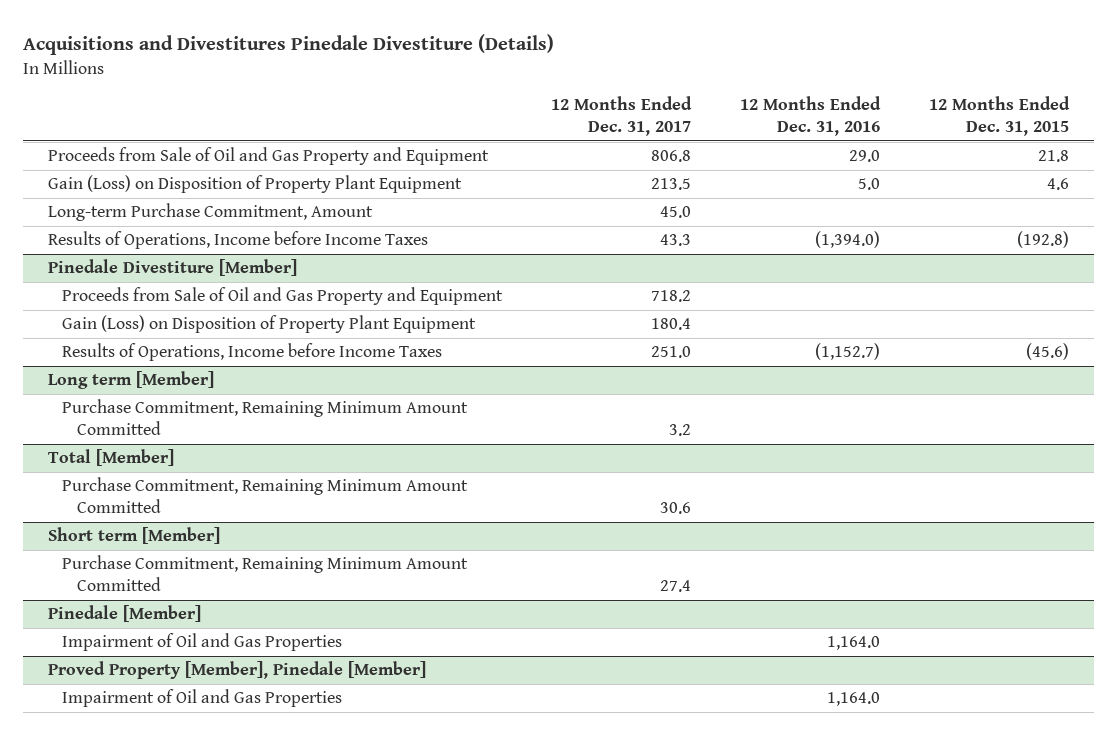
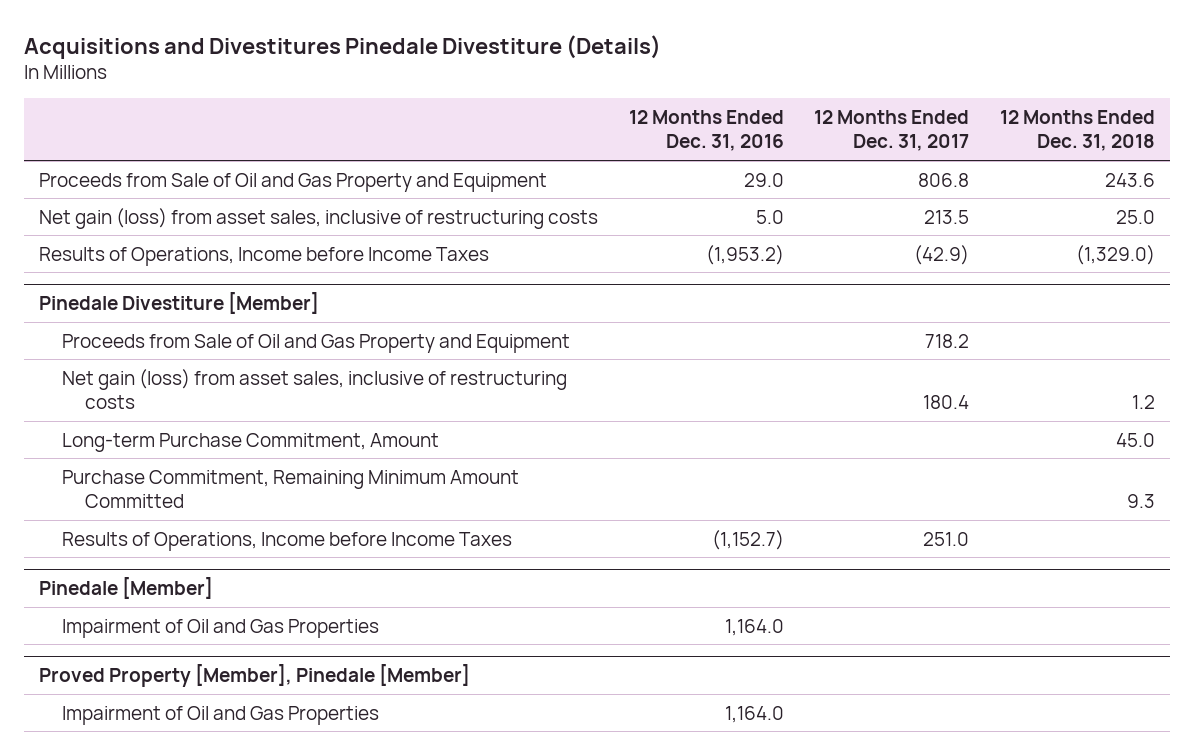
[929,96,1071,137] 12 Months Ended Dec. 31, 2015 -> none
none -> [999,109,1155,152] 12 Months Ended Dec. 31, 2018
[47,203,373,222] Long-term Purchase Commitment, Amount -> none
[47,175,462,194] Gain (Loss) on Disposition of Property Plant Equipment -> [39,207,599,229] Net gain (loss) from asset sales, inclusive of restructuring costs
[660,234,692,247] 43.3 -> [914,244,970,265] (42.9)
[815,231,881,249] (1,394.0) -> [705,244,784,265] (1,953.2)
[62,315,477,334] Gain (Loss) on Disposition of Property Plant Equipment -> [62,368,568,410] Net gain (loss) from asset sales, inclusive of restructuring costs
none -> [62,432,440,452] Long-term Purchase Commitment, Amount
none -> [62,469,520,509] Purchase Commitment, Remaining Minimum Amount Committed
[47,371,214,390] Long term [Member] -> none
[62,399,469,436] Purchase Commitment, Remaining Minimum Amount Committed -> none
[47,449,174,467] Total [Member] -> none
[62,477,469,514] Purchase Commitment, Remaining Minimum Amount Committed -> none
[47,527,220,545] Short term [Member] -> none
[62,555,469,592] Purchase Commitment, Remaining Minimum Amount Committed -> none

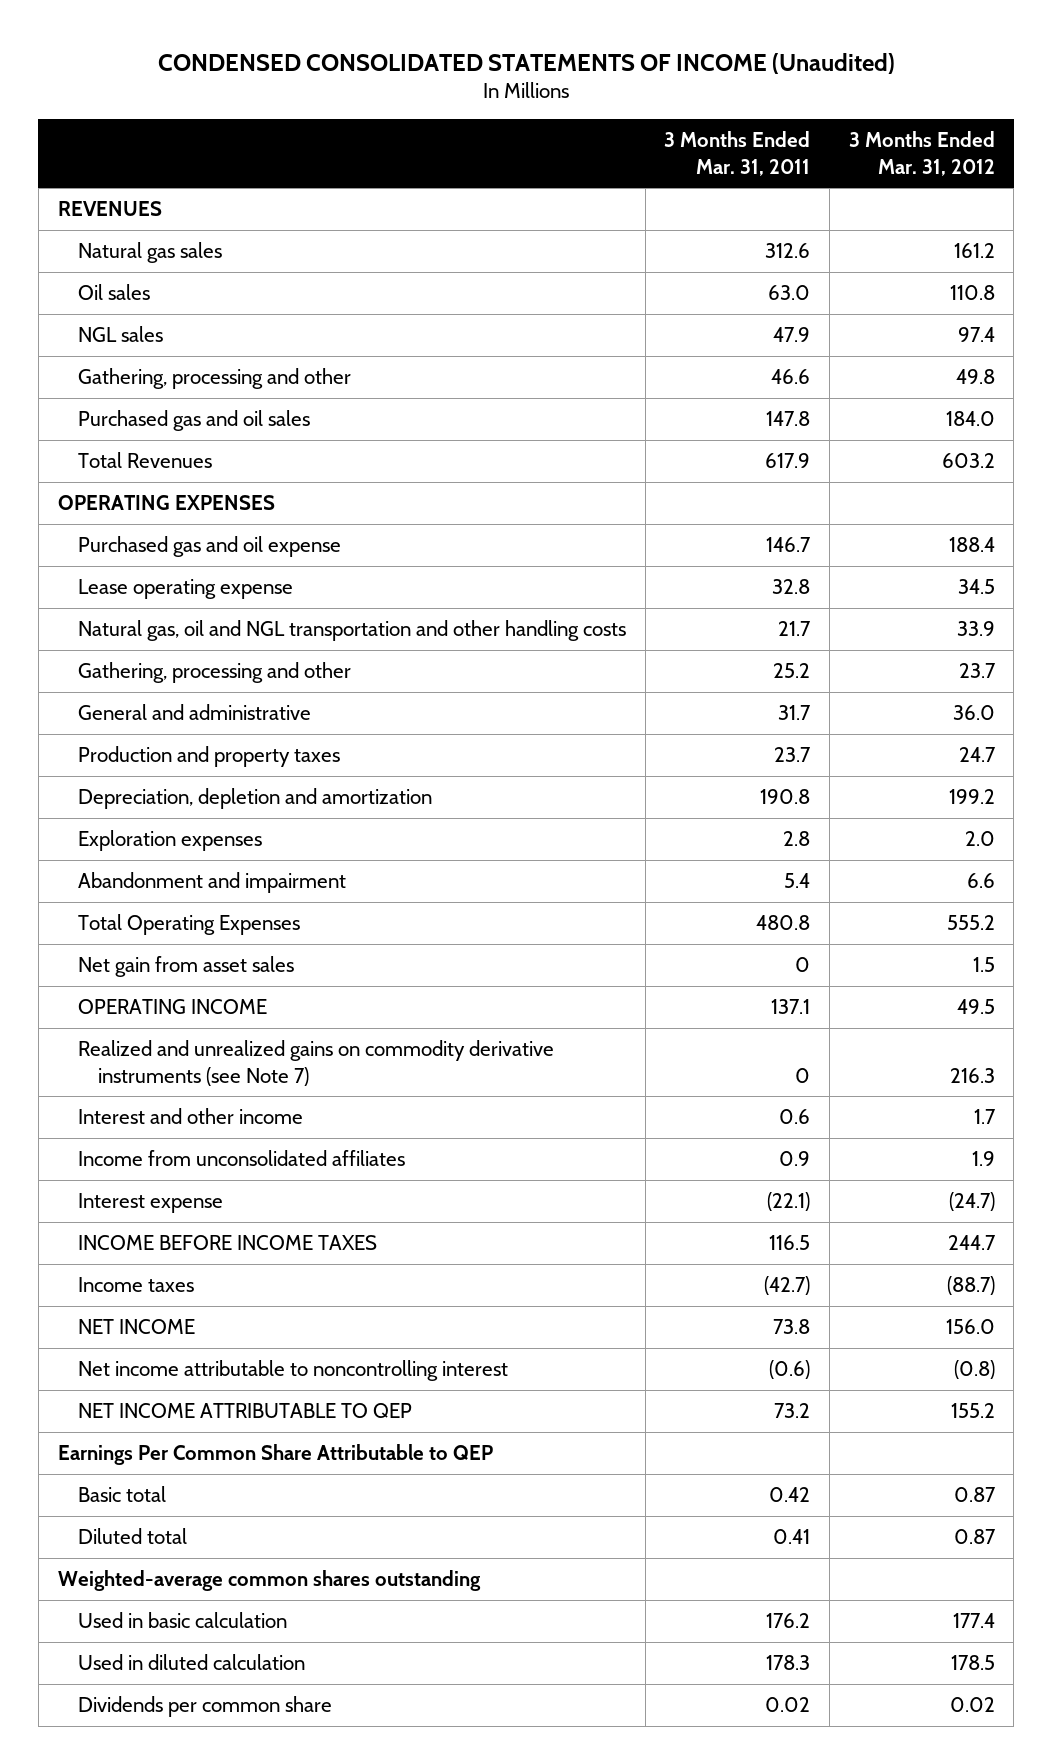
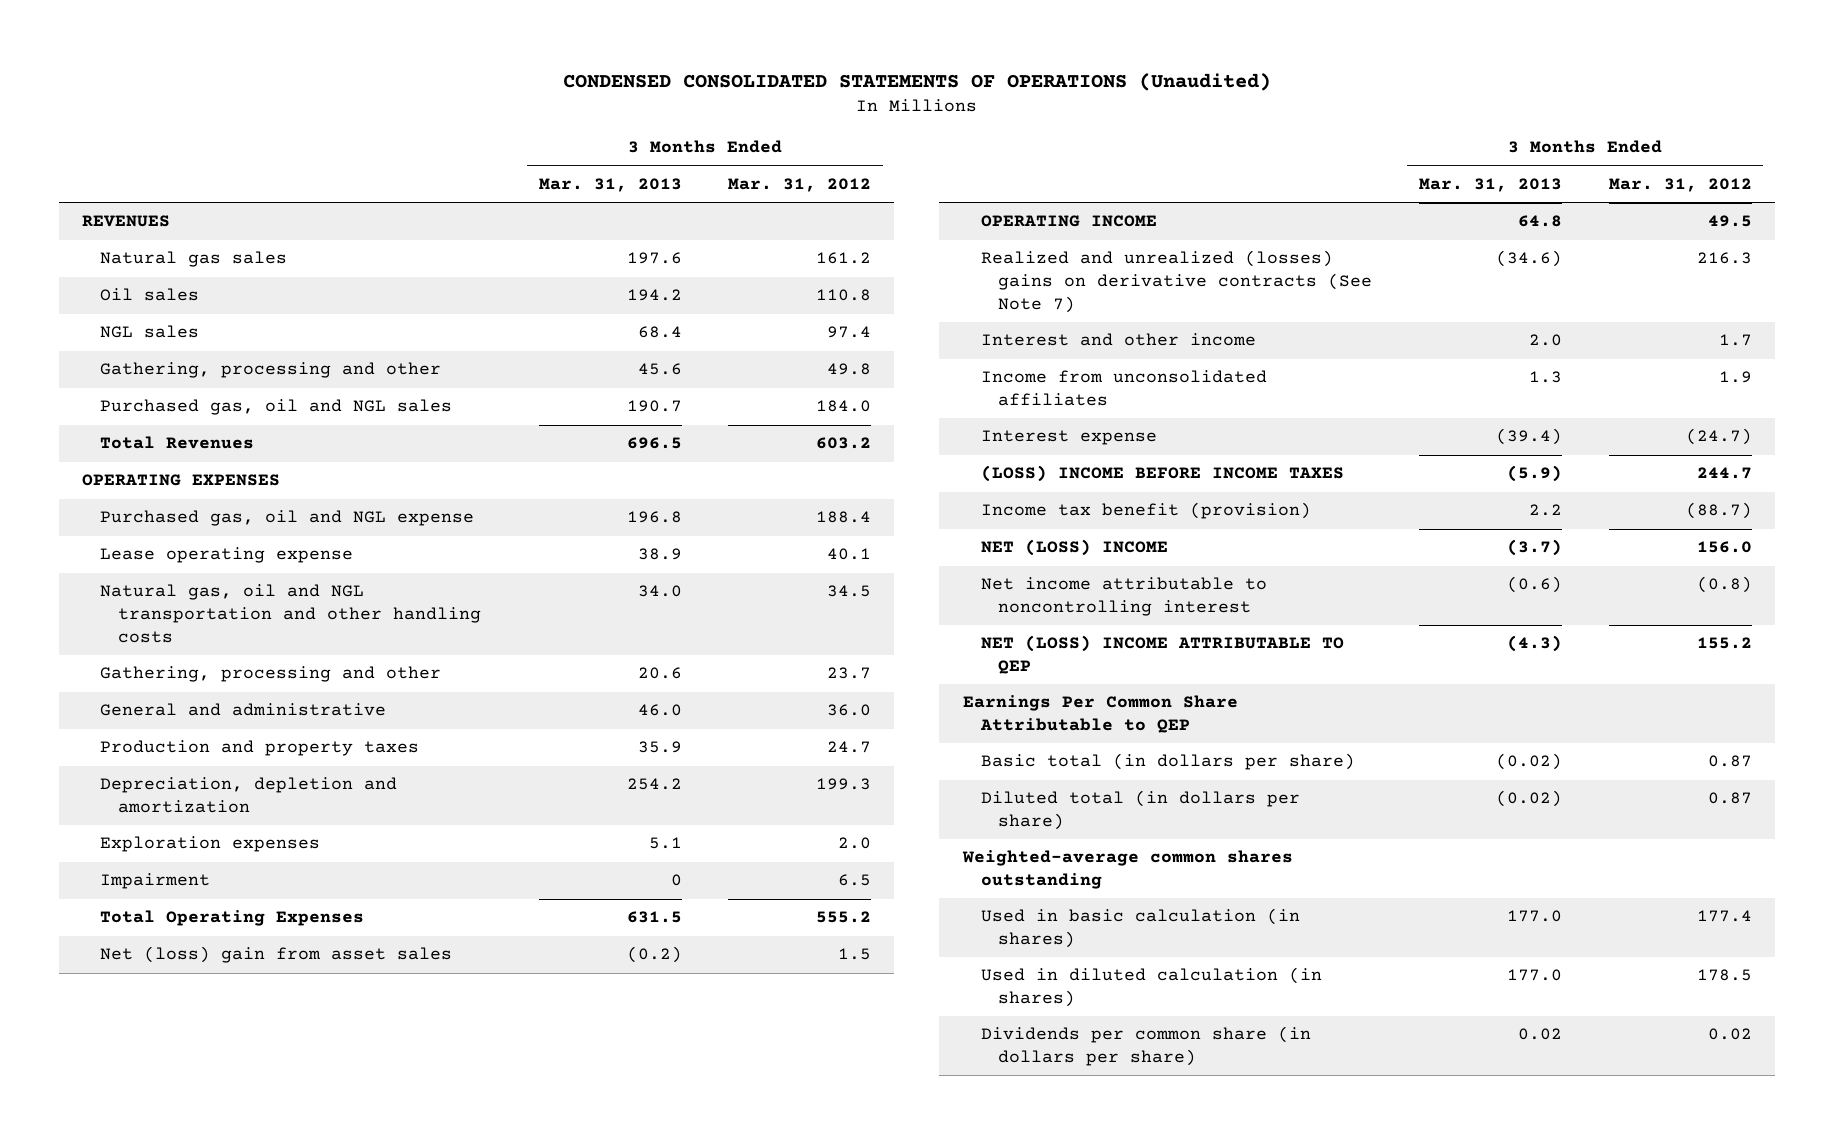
[158,52,896,74] CONDENSED CONSOLIDATED STATEMENTS OF INCOME (Unaudited) -> [562,72,1271,91] CONDENSED CONSOLIDATED STATEMENTS OF OPERATIONS (Unaudited)
[664,131,811,176] 3 Months Ended Mar. 31, 2011 -> none
none -> [538,177,682,192] Mar. 31, 2013
[78,410,311,432] Purchased gas and oil sales -> [100,399,453,416] Purchased gas, oil and NGL sales
[78,536,342,558] Purchased gas and oil expense -> [100,510,475,527] Purchased gas, oil and NGL expense
[957,579,995,595] 34.5 -> [827,548,872,561] 40.1
[956,621,995,637] 33.9 -> [827,585,872,598] 34.5
[948,789,995,805] 199.2 -> [816,778,872,791] 199.3
[78,872,347,894] Abandonment and impairment -> none
none -> [100,873,211,890] Impairment
[78,956,295,978] Net gain from asset sales -> [100,946,453,964] Net (loss) gain from asset sales
[78,1040,555,1086] Realized and unrealized gains on commodity derivative instruments (see Note 7) -> [980,250,1373,314] Realized and unrealized (losses) gains on derivative contracts (See Note 7)
[78,1235,378,1251] INCOME BEFORE INCOME TAXES -> [980,465,1344,483] (LOSS) INCOME BEFORE INCOME TAXES
[78,1277,195,1293] Income taxes -> [980,502,1311,520] Income tax benefit (provision)
[78,1319,196,1335] NET INCOME -> [980,539,1168,557] NET (LOSS) INCOME
[78,1403,413,1419] NET INCOME ATTRIBUTABLE TO QEP -> [980,635,1344,675] NET (LOSS) INCOME ATTRIBUTABLE TO QEP
[78,1486,167,1503] Basic total -> [980,753,1355,771] Basic total (in dollars per share)
[78,1528,188,1545] Diluted total -> [980,790,1300,831] Diluted total (in dollars per share)
[78,1612,288,1629] Used in basic calculation -> [980,908,1300,949] Used in basic calculation (in shares)
[78,1654,306,1671] Used in diluted calculation -> [980,967,1322,1008] Used in diluted calculation (in shares)
[78,1696,333,1718] Dividends per common share -> [980,1026,1311,1067] Dividends per common share (in dollars per share)

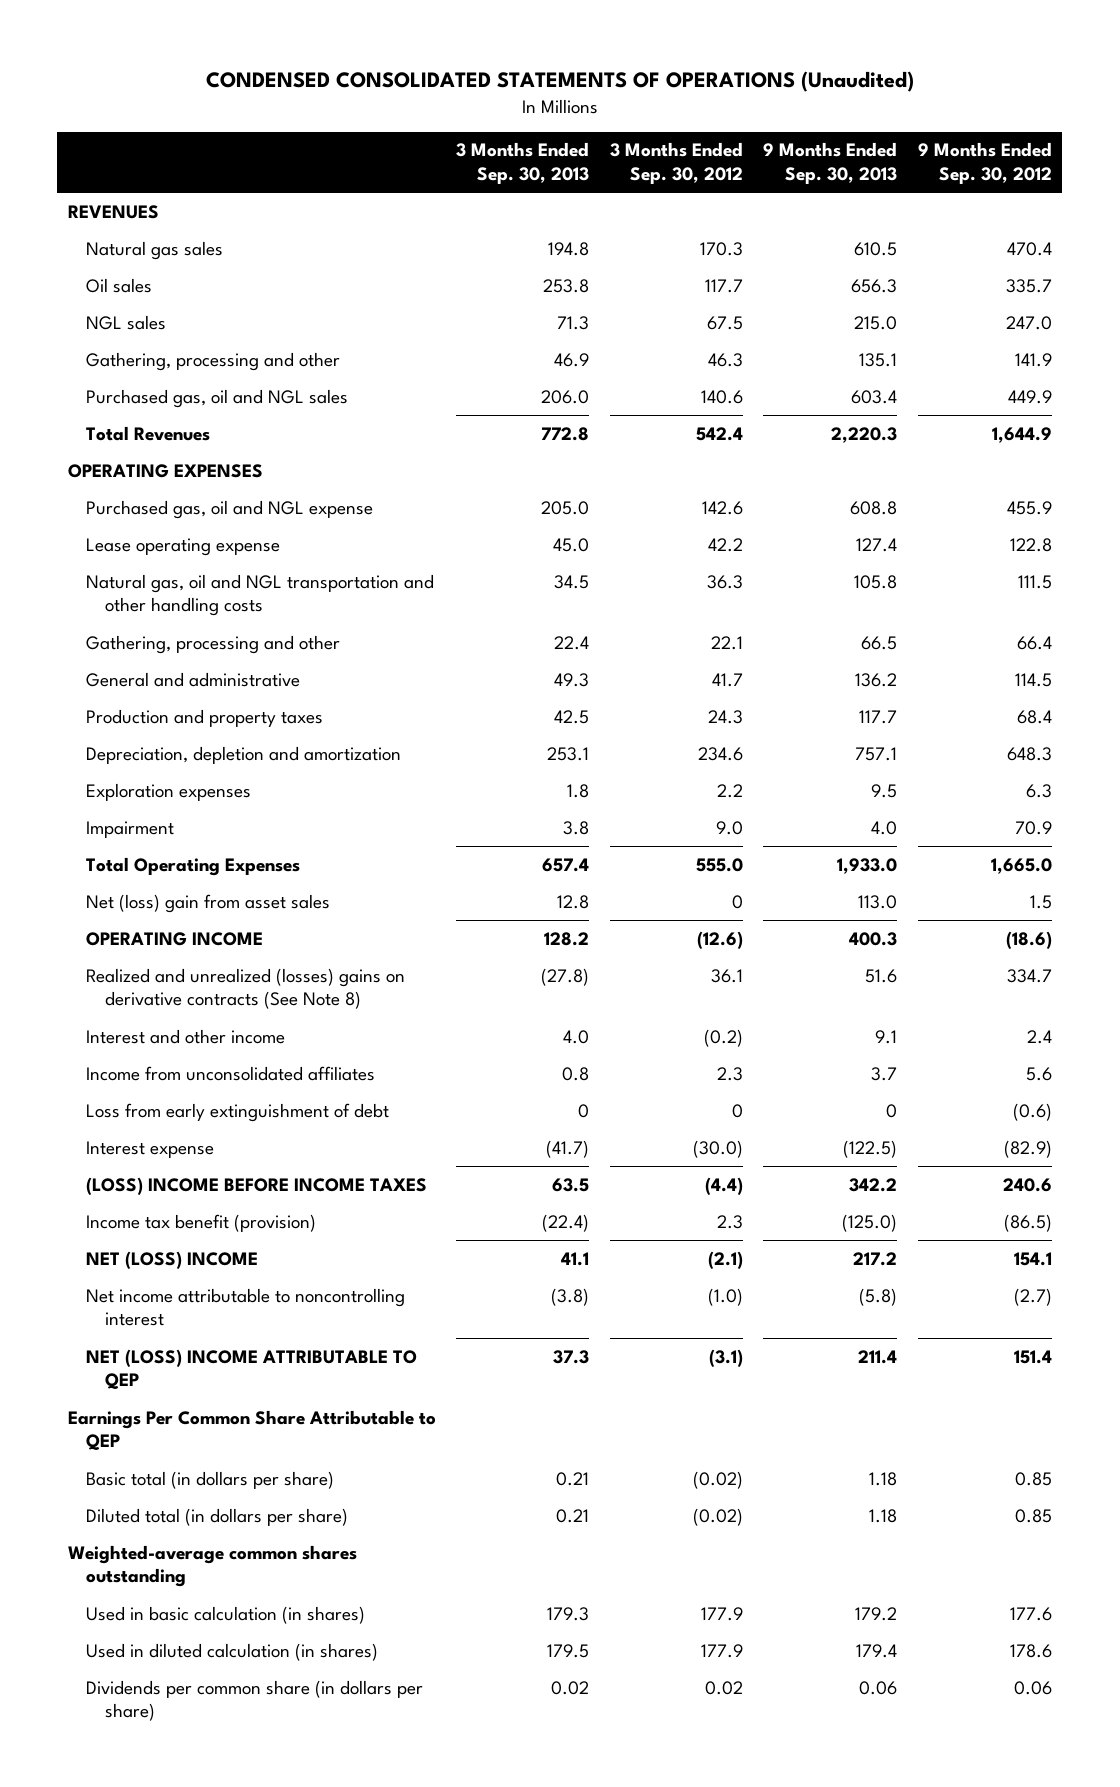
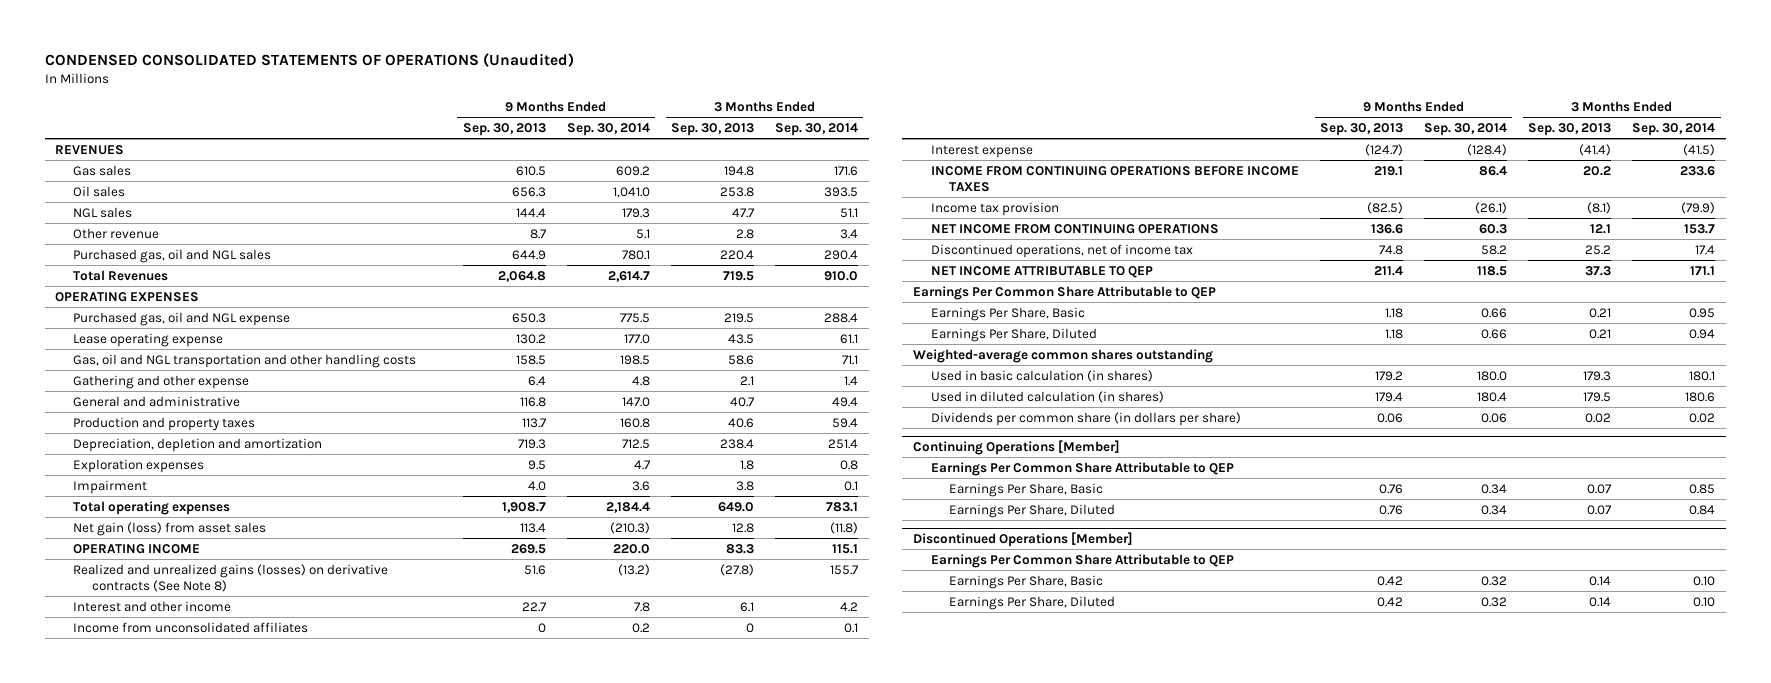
[609,142,743,184] 3 Months Ended Sep. 30, 2012 -> none
[917,142,1052,184] 9 Months Ended Sep. 30, 2012 -> none
none -> [566,122,650,136] Sep. 30, 2014
none -> [775,122,859,136] Sep. 30, 2014
[86,240,224,260] Natural gas sales -> [73,164,132,176] Gas sales
[557,315,590,330] 71.3 -> [731,207,755,218] 47.7
[854,315,898,330] 215.0 -> [515,207,546,218] 144.4
[86,351,341,371] Gathering, processing and other -> [73,227,160,239] Other revenue
[554,352,590,367] 46.9 -> [735,228,754,239] 2.8
[859,352,898,367] 135.1 -> [529,228,547,239] 8.7
[541,389,590,404] 206.0 -> [719,249,754,260] 220.4
[851,389,898,404] 603.4 -> [511,249,546,260] 644.9
[541,426,590,441] 772.8 -> [722,270,754,281] 719.5
[831,426,898,443] 2,220.3 -> [497,270,546,282] 2,064.8
[541,500,590,515] 205.0 -> [723,312,754,323] 219.5
[850,500,898,515] 608.8 -> [511,312,546,323] 650.3
[553,537,590,552] 45.0 -> [727,333,754,344] 43.5
[856,537,898,552] 127.4 -> [515,333,546,344] 130.2
[86,573,435,617] Natural gas, oil and NGL transportation and other handling costs -> [73,353,417,368] Gas, oil and NGL transportation and other handling costs
[554,574,590,589] 34.5 -> [727,354,754,365] 58.6
[854,574,898,589] 105.8 -> [515,354,546,365] 158.5
[86,634,341,654] Gathering, processing and other -> [73,374,250,389] Gathering and other expense
[554,635,590,650] 22.4 -> [739,375,754,386] 2.1
[861,635,898,650] 66.5 -> [527,375,546,386] 6.4
[554,672,590,687] 49.3 -> [729,396,755,407] 40.7
[855,672,898,687] 136.2 -> [519,396,546,407] 116.8
[554,709,590,724] 42.5 -> [727,417,754,428] 40.6
[859,709,898,724] 117.7 -> [521,417,547,428] 113.7
[547,746,590,761] 253.1 -> [719,438,754,449] 238.4
[855,746,898,761] 757.1 -> [517,438,546,449] 719.3
[86,1102,390,1122] Loss from early extinguishment of debt -> none
[86,1250,259,1269] NET (LOSS) INCOME -> none
[86,1287,406,1327] Net income attributable to noncontrolling interest -> none
[86,856,301,876] Total Operating Expenses -> [73,500,231,515] Total operating expenses
[542,857,590,872] 657.4 -> [717,501,754,512] 649.0
[837,857,898,874] 1,933.0 -> [501,501,546,513] 1,908.7
[86,893,331,913] Net (loss) gain from asset sales -> [73,521,267,536] Net gain (loss) from asset sales
[858,894,898,909] 113.0 -> [519,522,546,533] 113.4
[544,931,590,946] 128.2 -> [725,543,754,554] 83.3
[849,931,898,946] 400.3 -> [510,543,546,554] 269.5
[86,967,406,1010] Realized and unrealized (losses) gains on derivative contracts (See Note 8) -> [73,563,389,592] Realized and unrealized gains (losses) on derivative contracts (See Note 8)
[563,1029,590,1044] 4.0 -> [739,601,754,612] 6.1
[875,1029,898,1044] 9.1 -> [521,601,547,612] 22.7
[562,1066,590,1081] 0.8 -> [745,622,754,633] 0
[871,1066,898,1081] 3.7 -> [537,622,546,633] 0
[546,1139,590,1158] (41.7) -> [1579,143,1612,156] (41.4)
[843,1139,898,1158] (122.5) -> [1365,143,1404,156] (124.7)
[86,1176,428,1195] (LOSS) INCOME BEFORE INCOME TAXES -> [930,165,1299,192] INCOME FROM CONTINUING OPERATIONS BEFORE INCOME TAXES
[552,1177,590,1192] 63.5 -> [1583,165,1612,176] 20.2
[849,1177,898,1192] 342.2 -> [1374,165,1404,176] 219.1
[86,1213,317,1232] Income tax benefit (provision) -> [930,201,1059,216] Income tax provision
[542,1213,590,1232] (22.4) -> [1587,201,1612,214] (8.1)
[842,1213,898,1232] (125.0) -> [1367,201,1404,214] (82.5)
none -> [930,223,1219,234] NET INCOME FROM CONTINUING OPERATIONS
none -> [930,243,1193,258] Discontinued operations, net of income tax
[86,1348,418,1390] NET (LOSS) INCOME ATTRIBUTABLE TO QEP -> [930,265,1153,278] NET INCOME ATTRIBUTABLE TO QEP
[86,1470,335,1489] Basic total (in dollars per share) -> [930,306,1085,321] Earnings Per Share, Basic
[86,1507,349,1526] Diluted total (in dollars per share) -> [930,327,1097,342] Earnings Per Share, Diluted
none -> [912,439,1120,455] Continuing Operations [Member]
none -> [930,461,1234,476] Earnings Per Common Share Attributable to QEP
none -> [949,482,1104,497] Earnings Per Share, Basic
none -> [949,503,1116,518] Earnings Per Share, Diluted
none -> [912,531,1133,547] Discontinued Operations [Member]
none -> [930,553,1234,568] Earnings Per Common Share Attributable to QEP
none -> [949,574,1104,589] Earnings Per Share, Basic
none -> [949,595,1116,610] Earnings Per Share, Diluted

